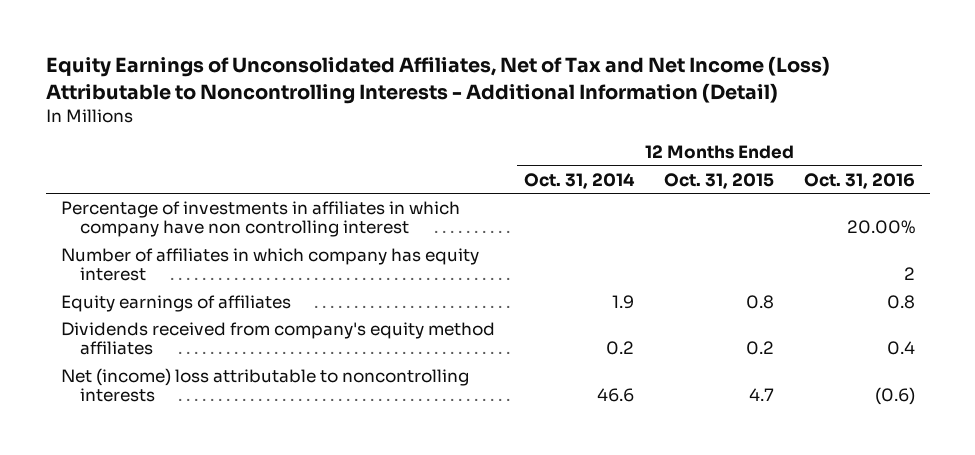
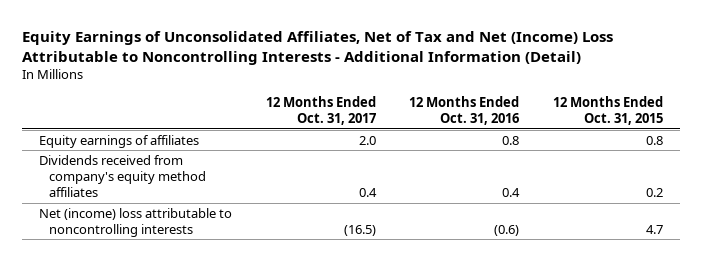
[45,56,830,104] Equity Earnings of Unconsolidated Affiliates, Net of Tax and Net Income (Loss) Attributable to Noncontrolling Interests - Additional Information (Detail) -> [22,30,614,65] Equity Earnings of Unconsolidated Affiliates, Net of Tax and Net (Income) Loss Attributable to Noncontrolling Interests - Additional Information (Detail)
[524,172,636,189] Oct. 31, 2014 -> none
none -> [265,95,376,126] 12 Months Ended Oct. 31, 2017
[60,200,460,238] Percentage of investments in affiliates in which company have non controlling interest -> none
[60,247,479,282] Number of affiliates in which company has equity interest -> none

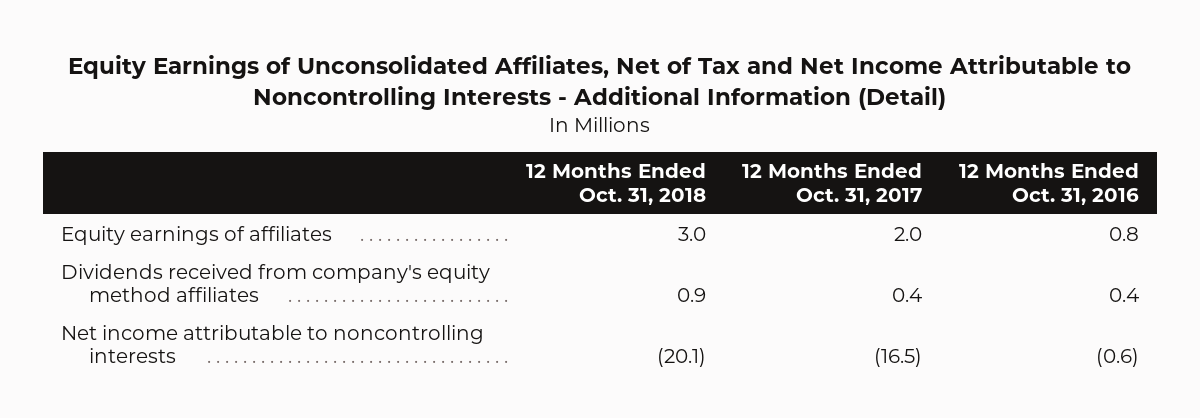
[22,30,614,65] Equity Earnings of Unconsolidated Affiliates, Net of Tax and Net (Income) Loss Attributable to Noncontrolling Interests - Additional Information (Detail) -> [67,55,1131,111] Equity Earnings of Unconsolidated Affiliates, Net of Tax and Net Income Attributable to Noncontrolling Interests - Additional Information (Detail)
[553,95,664,126] 12 Months Ended Oct. 31, 2015 -> none
none -> [526,163,707,205] 12 Months Ended Oct. 31, 2018
[38,207,232,237] Net (income) loss attributable to noncontrolling interests -> [61,324,485,364] Net income attributable to noncontrolling interests

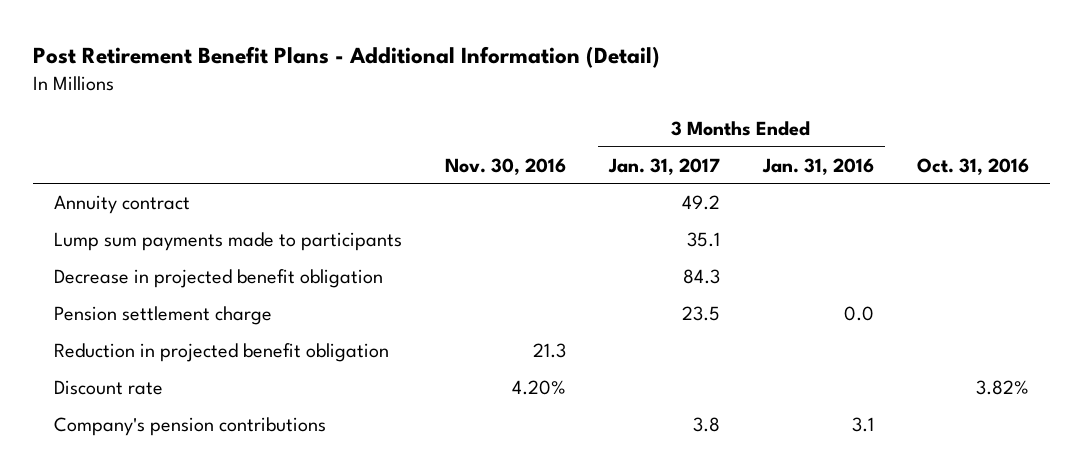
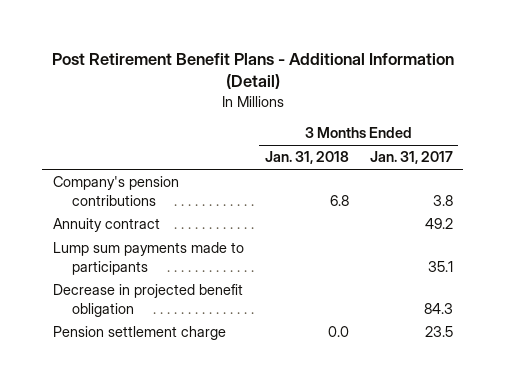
[444,157,566,175] Nov. 30, 2016 -> none
[761,157,874,175] Jan. 31, 2016 -> none
[916,157,1029,175] Oct. 31, 2016 -> none
none -> [264,151,349,165] Jan. 31, 2018
[53,416,326,436] Company's pension contributions -> [52,176,179,206] Company's pension contributions
[53,342,389,362] Reduction in projected benefit obligation -> none
[53,379,163,395] Discount rate -> none

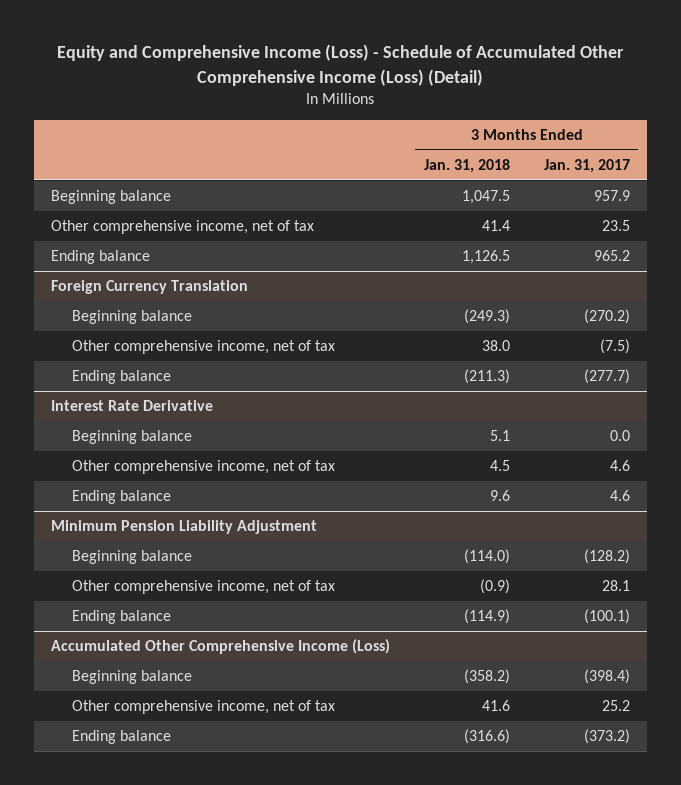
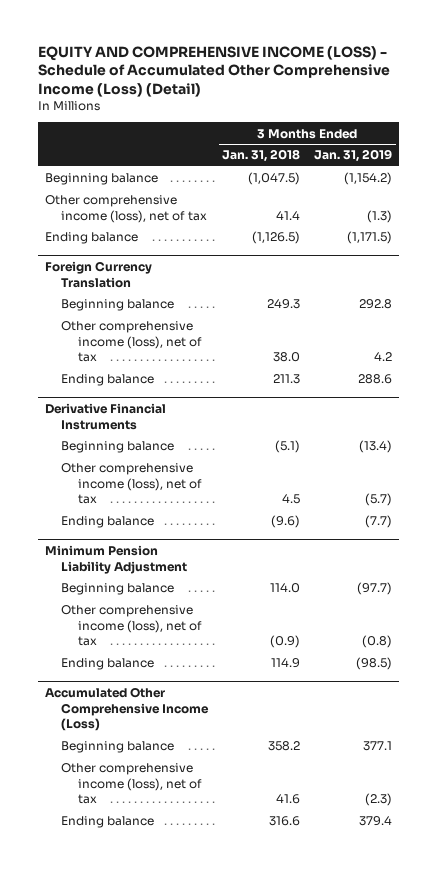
[57,44,625,86] Equity and Comprehensive Income (Loss) - Schedule of Accumulated Other Comprehensive Income (Loss) (Detail) -> [38,45,391,98] EQUITY AND COMPREHENSIVE INCOME (LOSS) - Schedule of Accumulated Other Comprehensive Income (Loss) (Detail)
[543,158,630,173] Jan. 31, 2017 -> none
none -> [314,149,393,163] Jan. 31, 2019
[461,190,510,205] 1,047.5 -> [248,172,301,186] (1,047.5)
[50,220,314,235] Other comprehensive income, net of tax -> [45,195,208,223] Other comprehensive income (loss), net of tax
[461,250,510,265] 1,126.5 -> [252,231,301,245] (1,126.5)
[463,309,510,325] (249.3) -> [267,299,301,310] 249.3
[72,340,336,355] Other comprehensive income, net of tax -> [61,321,202,363] Other comprehensive income (loss), net of tax
[463,369,510,385] (211.3) -> [273,374,301,385] 211.3
[50,400,213,412] Interest Rate Derivative -> [45,403,167,430] Derivative Financial Instruments
[489,430,510,442] 5.1 -> [275,440,301,454] (5.1)
[72,460,336,475] Other comprehensive income, net of tax -> [61,463,202,505] Other comprehensive income (loss), net of tax
[489,490,510,502] 9.6 -> [271,515,301,529] (9.6)
[463,549,510,565] (114.0) -> [270,583,301,594] 114.0
[72,580,336,595] Other comprehensive income, net of tax -> [61,605,202,647] Other comprehensive income (loss), net of tax
[463,609,510,625] (114.9) -> [271,658,301,669] 114.9
[463,669,510,685] (358.2) -> [268,741,301,752] 358.2
[72,700,336,715] Other comprehensive income, net of tax -> [61,763,202,805] Other comprehensive income (loss), net of tax
[463,729,510,745] (316.6) -> [269,816,301,827] 316.6

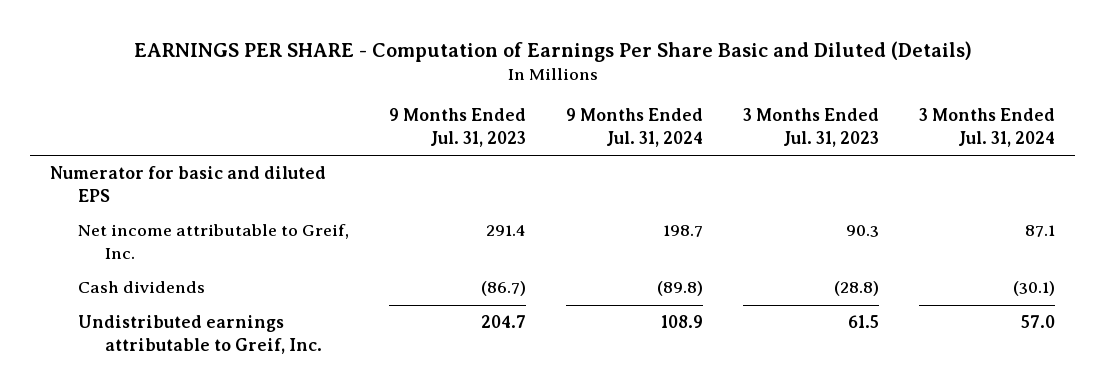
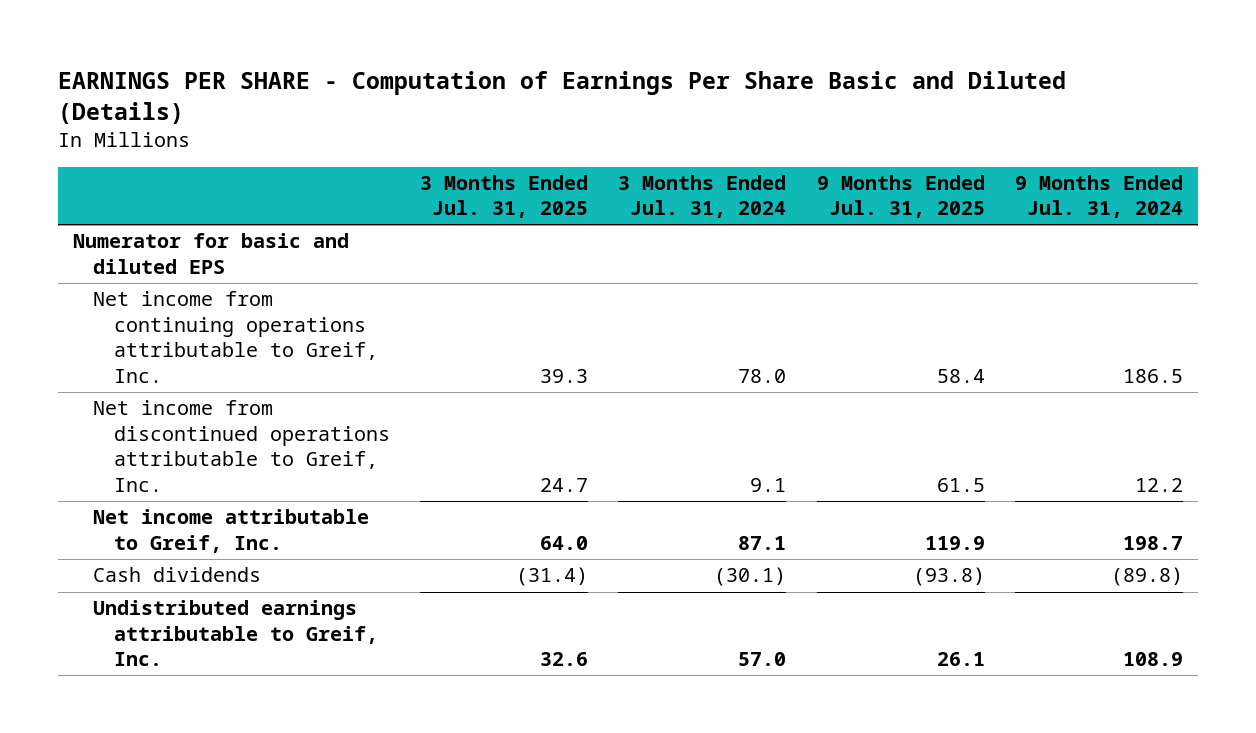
[388,108,526,147] 9 Months Ended Jul. 31, 2023 -> none
[743,108,880,147] 3 Months Ended Jul. 31, 2023 -> none
none -> [419,174,588,219] 3 Months Ended Jul. 31, 2025
none -> [816,174,985,219] 9 Months Ended Jul. 31, 2025
none -> [93,291,378,383] Net income from continuing operations attributable to Greif, Inc.
none -> [93,400,390,492] Net income from discontinued operations attributable to Greif, Inc.

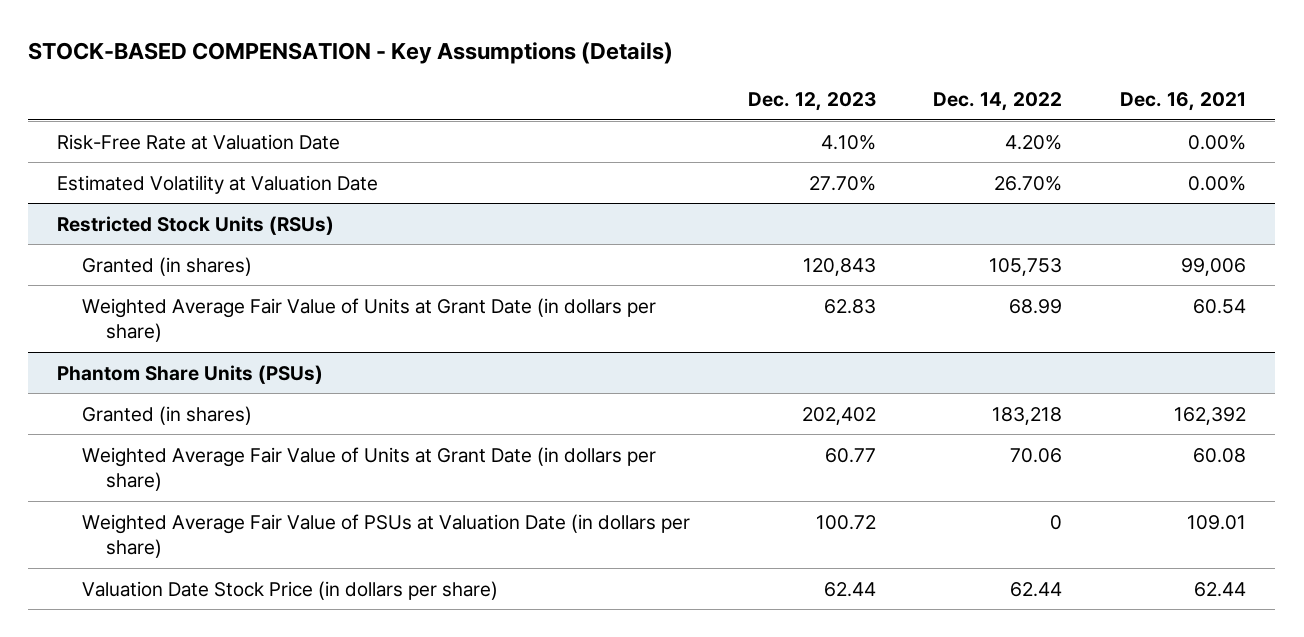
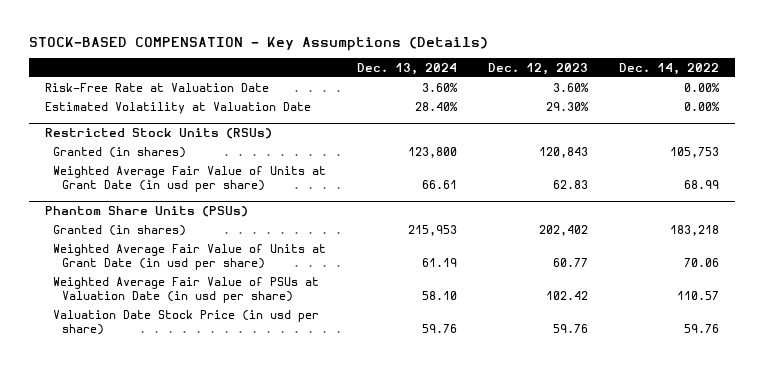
[1120,91,1247,111] Dec. 16, 2021 -> none
none -> [357,62,458,75] Dec. 13, 2024
[820,134,876,150] 4.10% -> [553,82,590,92] 3.60%
[1005,134,1063,150] 4.20% -> [684,82,721,92] 0.00%
[808,175,876,191] 27.70% -> [546,101,590,111] 29.30%
[994,175,1063,191] 26.70% -> [684,101,721,111] 0.00%
[81,297,656,343] Weighted Average Fair Value of Units at Grant Date (in dollars per share) -> [53,165,327,193] Weighted Average Fair Value of Units at Grant Date (in usd per share)
[81,446,656,492] Weighted Average Fair Value of Units at Grant Date (in dollars per share) -> [53,243,327,271] Weighted Average Fair Value of Units at Grant Date (in usd per share)
[81,513,690,559] Weighted Average Fair Value of PSUs at Valuation Date (in dollars per share) -> [53,276,320,304] Weighted Average Fair Value of PSUs at Valuation Date (in usd per share)
[815,514,876,530] 100.72 -> [546,291,589,301] 102.42
[1050,514,1063,530] 0 -> [677,291,720,301] 110.57
[81,580,498,600] Valuation Date Stock Price (in dollars per share) -> [53,309,320,336] Valuation Date Stock Price (in usd per share)
[823,581,876,597] 62.44 -> [553,324,589,334] 59.76
[1010,581,1063,597] 62.44 -> [684,324,720,334] 59.76

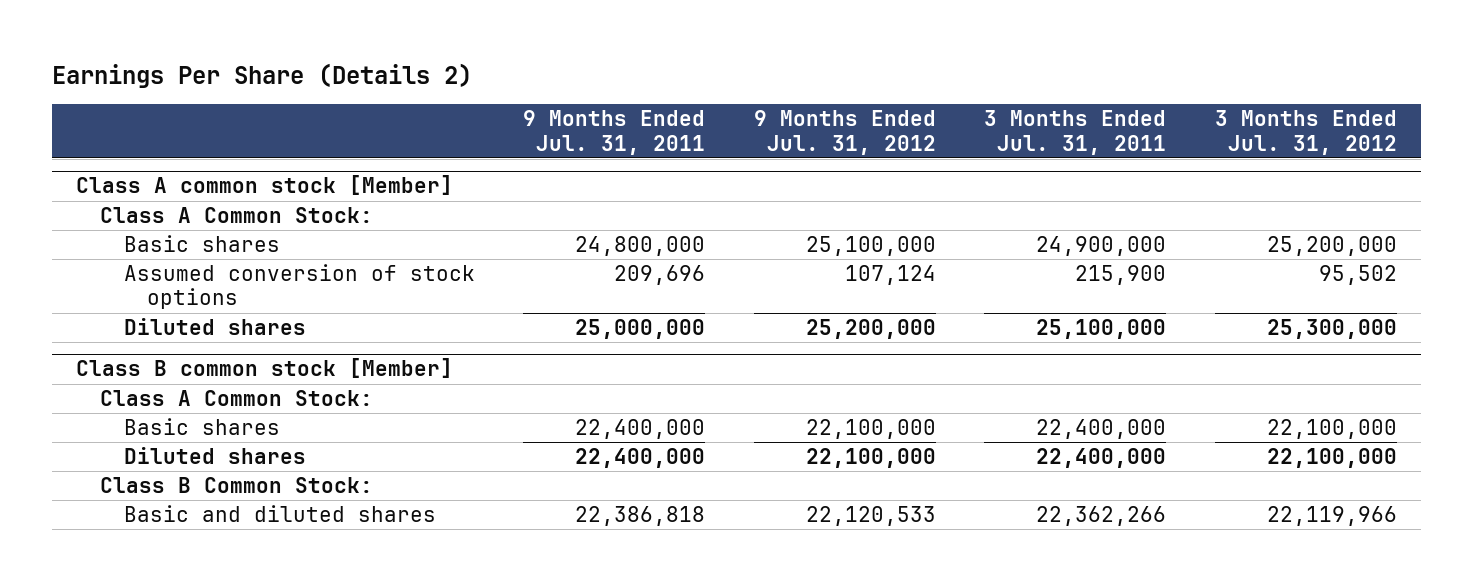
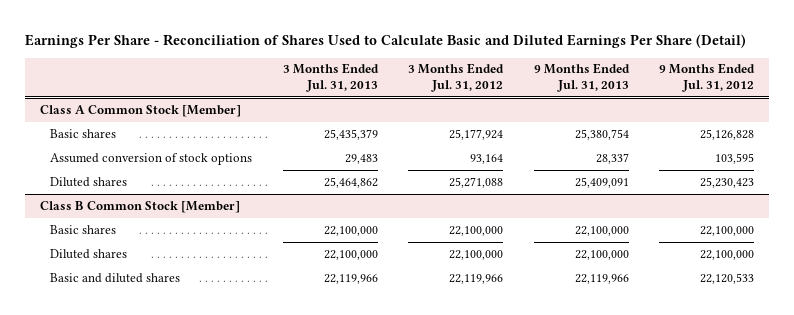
[52,62,473,88] Earnings Per Share (Details 2) -> [24,33,746,48] Earnings Per Share - Reconciliation of Shares Used to Calculate Basic and Diluted Earnings Per Share (Detail)
[523,110,706,155] 9 Months Ended Jul. 31, 2011 -> none
[984,110,1167,155] 3 Months Ended Jul. 31, 2011 -> none
none -> [282,63,379,93] 3 Months Ended Jul. 31, 2013
none -> [533,63,630,93] 9 Months Ended Jul. 31, 2013
[99,207,373,224] Class A Common Stock: -> none
[99,390,373,407] Class A Common Stock: -> none
[76,175,454,196] Class A common stock [Member] -> [40,104,242,117] Class A Common Stock [Member]
[805,236,936,257] 25,100,000 -> [700,128,755,140] 25,126,828
[1266,236,1397,257] 25,200,000 -> [449,128,504,140] 25,177,924
[844,265,936,286] 107,124 -> [715,152,755,164] 103,595
[1318,265,1397,286] 95,502 -> [470,153,504,164] 93,164
[805,319,936,340] 25,200,000 -> [700,176,755,188] 25,230,423
[1266,319,1397,340] 25,300,000 -> [449,176,504,188] 25,271,088
[76,358,454,379] Class B common stock [Member] -> [40,200,241,213] Class B Common Stock [Member]
[99,477,373,494] Class B Common Stock: -> none

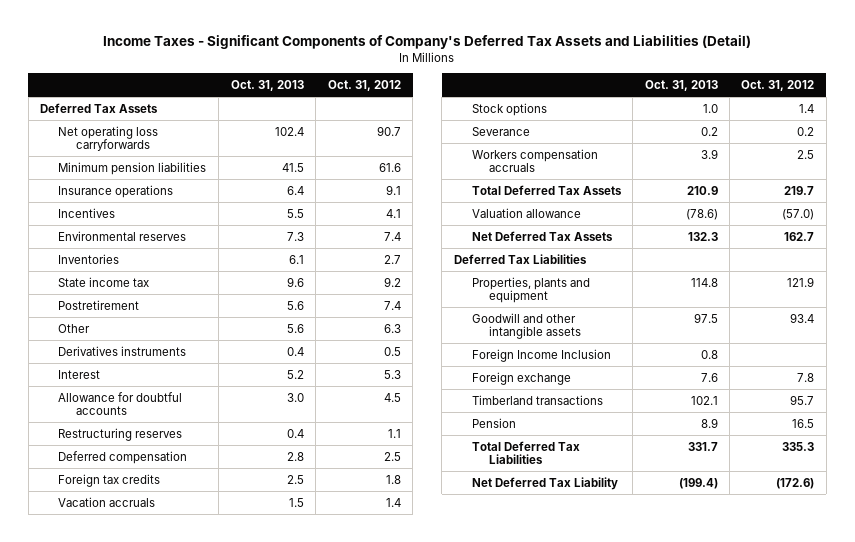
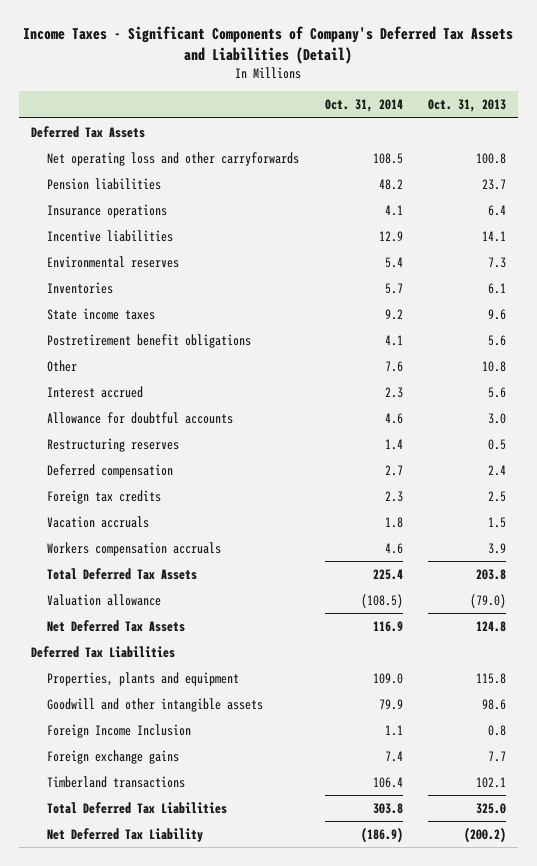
[327,79,401,91] Oct. 31, 2012 -> none
none -> [324,99,403,113] Oct. 31, 2014
[58,125,159,151] Net operating loss carryforwards -> [47,151,300,166] Net operating loss and other carryforwards
[274,126,304,136] 102.4 -> [475,152,506,164] 100.8
[58,161,207,175] Minimum pension liabilities -> [47,177,162,190] Pension liabilities
[281,162,304,172] 41.5 -> [481,178,506,190] 23.7
[58,207,116,218] Incentives -> none
none -> [47,229,174,242] Incentive liabilities
[58,345,187,356] Derivatives instruments -> none
[58,276,150,287] State income tax -> [47,307,156,320] State income taxes
[58,299,140,310] Postretirement -> [47,333,252,348] Postretirement benefit obligations
[286,323,304,333] 5.6 -> [481,360,506,372] 10.8
[58,369,101,379] Interest -> [47,385,144,398] Interest accrued
[286,369,304,379] 5.2 -> [487,386,506,398] 5.6
[286,428,304,438] 0.4 -> [487,438,506,450] 0.5
[286,451,304,461] 2.8 -> [487,464,506,476] 2.4
[471,102,547,116] Stock options -> none
[471,126,530,136] Severance -> none
[686,185,718,195] 210.9 -> [475,568,506,580] 203.8
[685,208,718,220] (78.6) -> [469,593,506,608] (79.0)
[687,231,718,241] 132.3 -> [475,620,506,632] 124.8
[690,277,718,287] 114.8 -> [475,672,506,684] 115.8
[693,312,718,323] 97.5 -> [481,698,506,710] 98.6
[471,371,571,385] Foreign exchange -> [47,749,180,764] Foreign exchange gains
[700,372,718,382] 7.6 -> [487,750,506,762] 7.7
[471,417,516,428] Pension -> none
[687,441,718,451] 331.7 -> [475,802,506,814] 325.0
[678,477,718,489] (199.4) -> [463,826,506,843] (200.2)

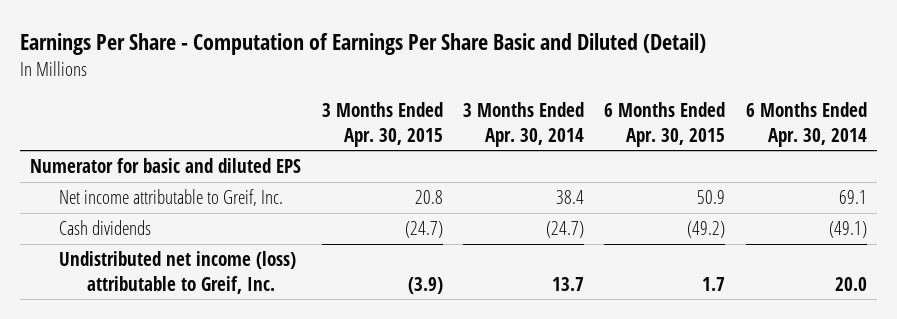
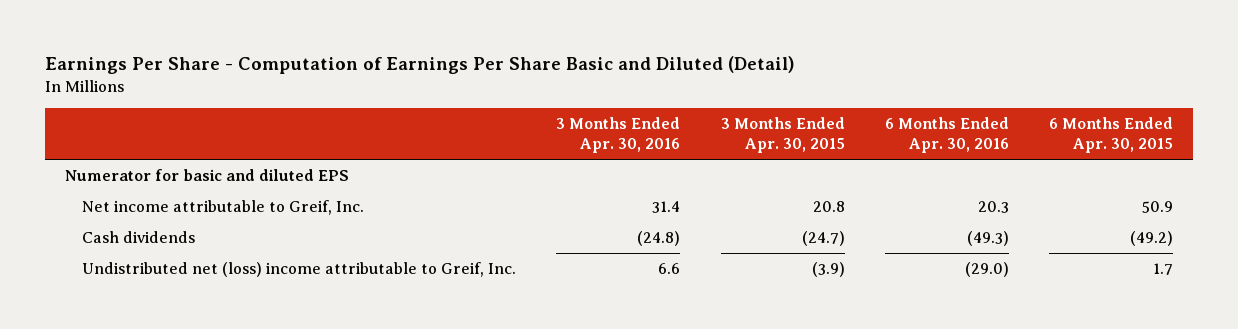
[462,102,584,147] 3 Months Ended Apr. 30, 2014 -> none
[745,102,867,147] 6 Months Ended Apr. 30, 2014 -> none
none -> [556,117,681,154] 3 Months Ended Apr. 30, 2016
none -> [884,117,1009,154] 6 Months Ended Apr. 30, 2016
[58,251,296,294] Undistributed net income (loss) attributable to Greif, Inc. -> [82,262,517,278] Undistributed net (loss) income attributable to Greif, Inc.

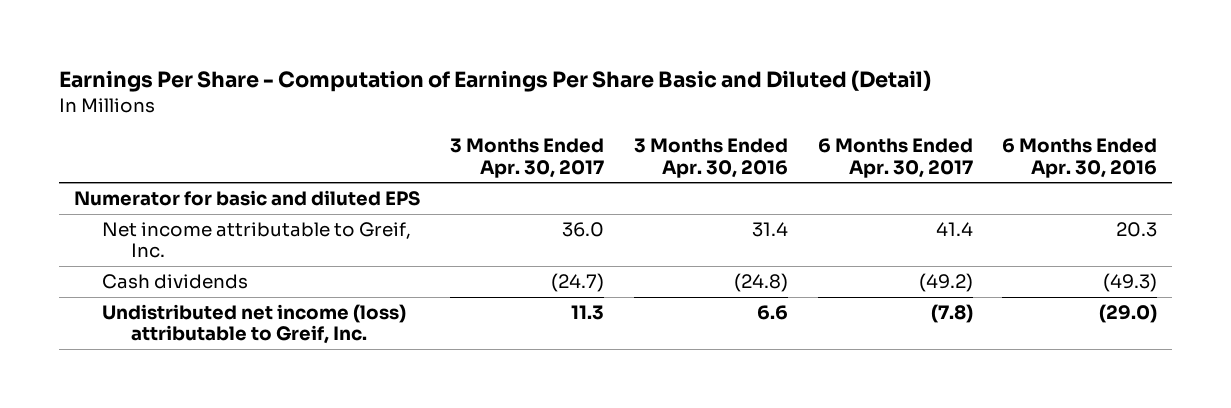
[720,117,845,154] 3 Months Ended Apr. 30, 2015 -> none
[1049,117,1174,154] 6 Months Ended Apr. 30, 2015 -> none
none -> [449,138,604,178] 3 Months Ended Apr. 30, 2017
none -> [817,138,973,178] 6 Months Ended Apr. 30, 2017
[82,262,517,278] Undistributed net (loss) income attributable to Greif, Inc. -> [102,304,407,345] Undistributed net income (loss) attributable to Greif, Inc.

